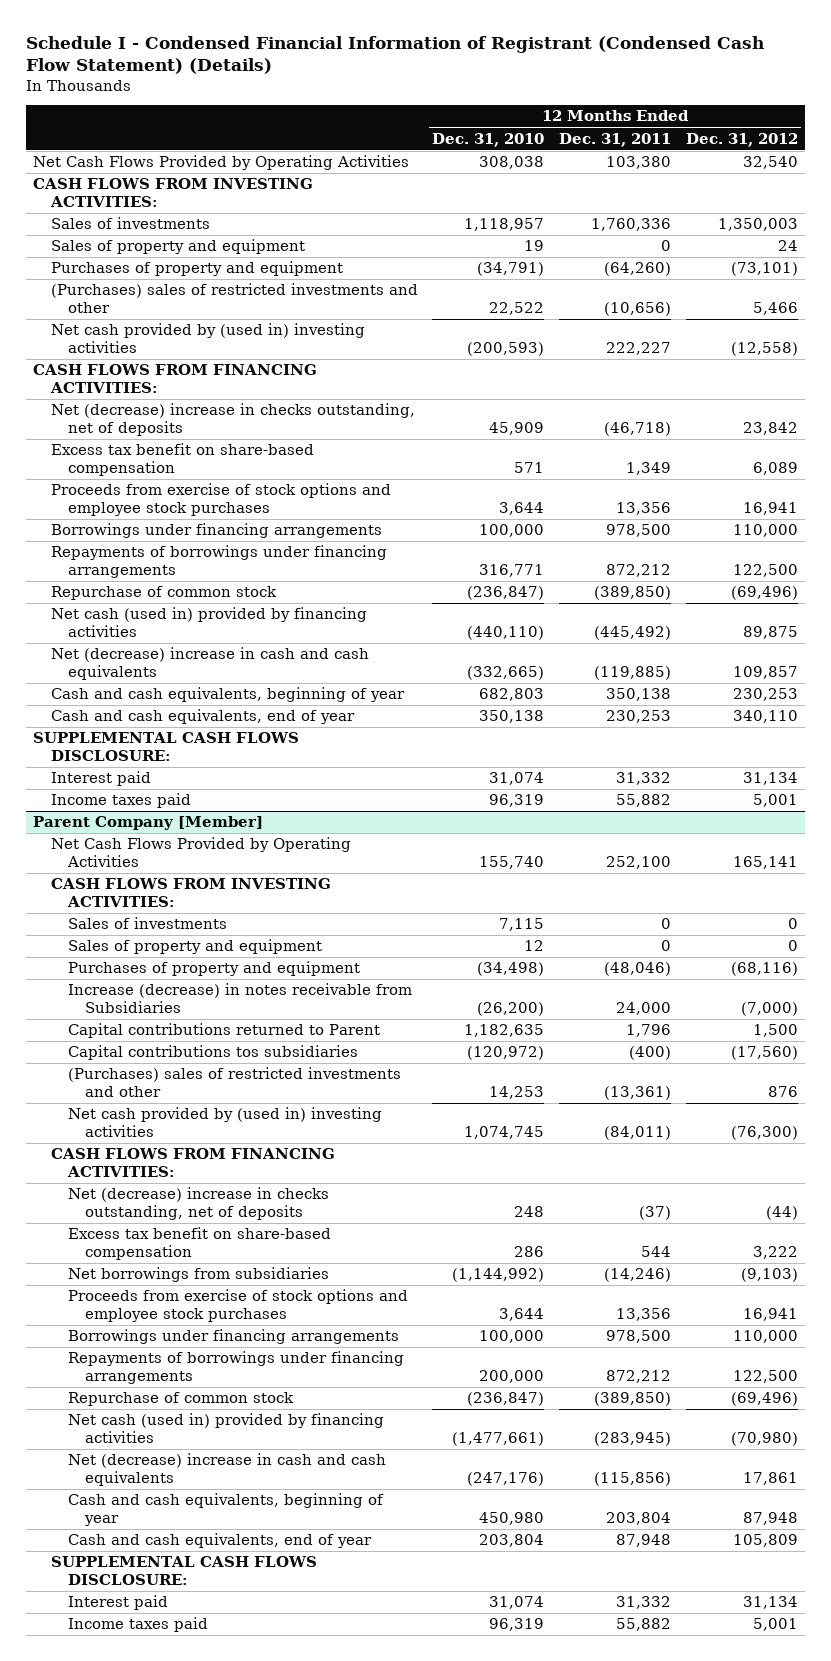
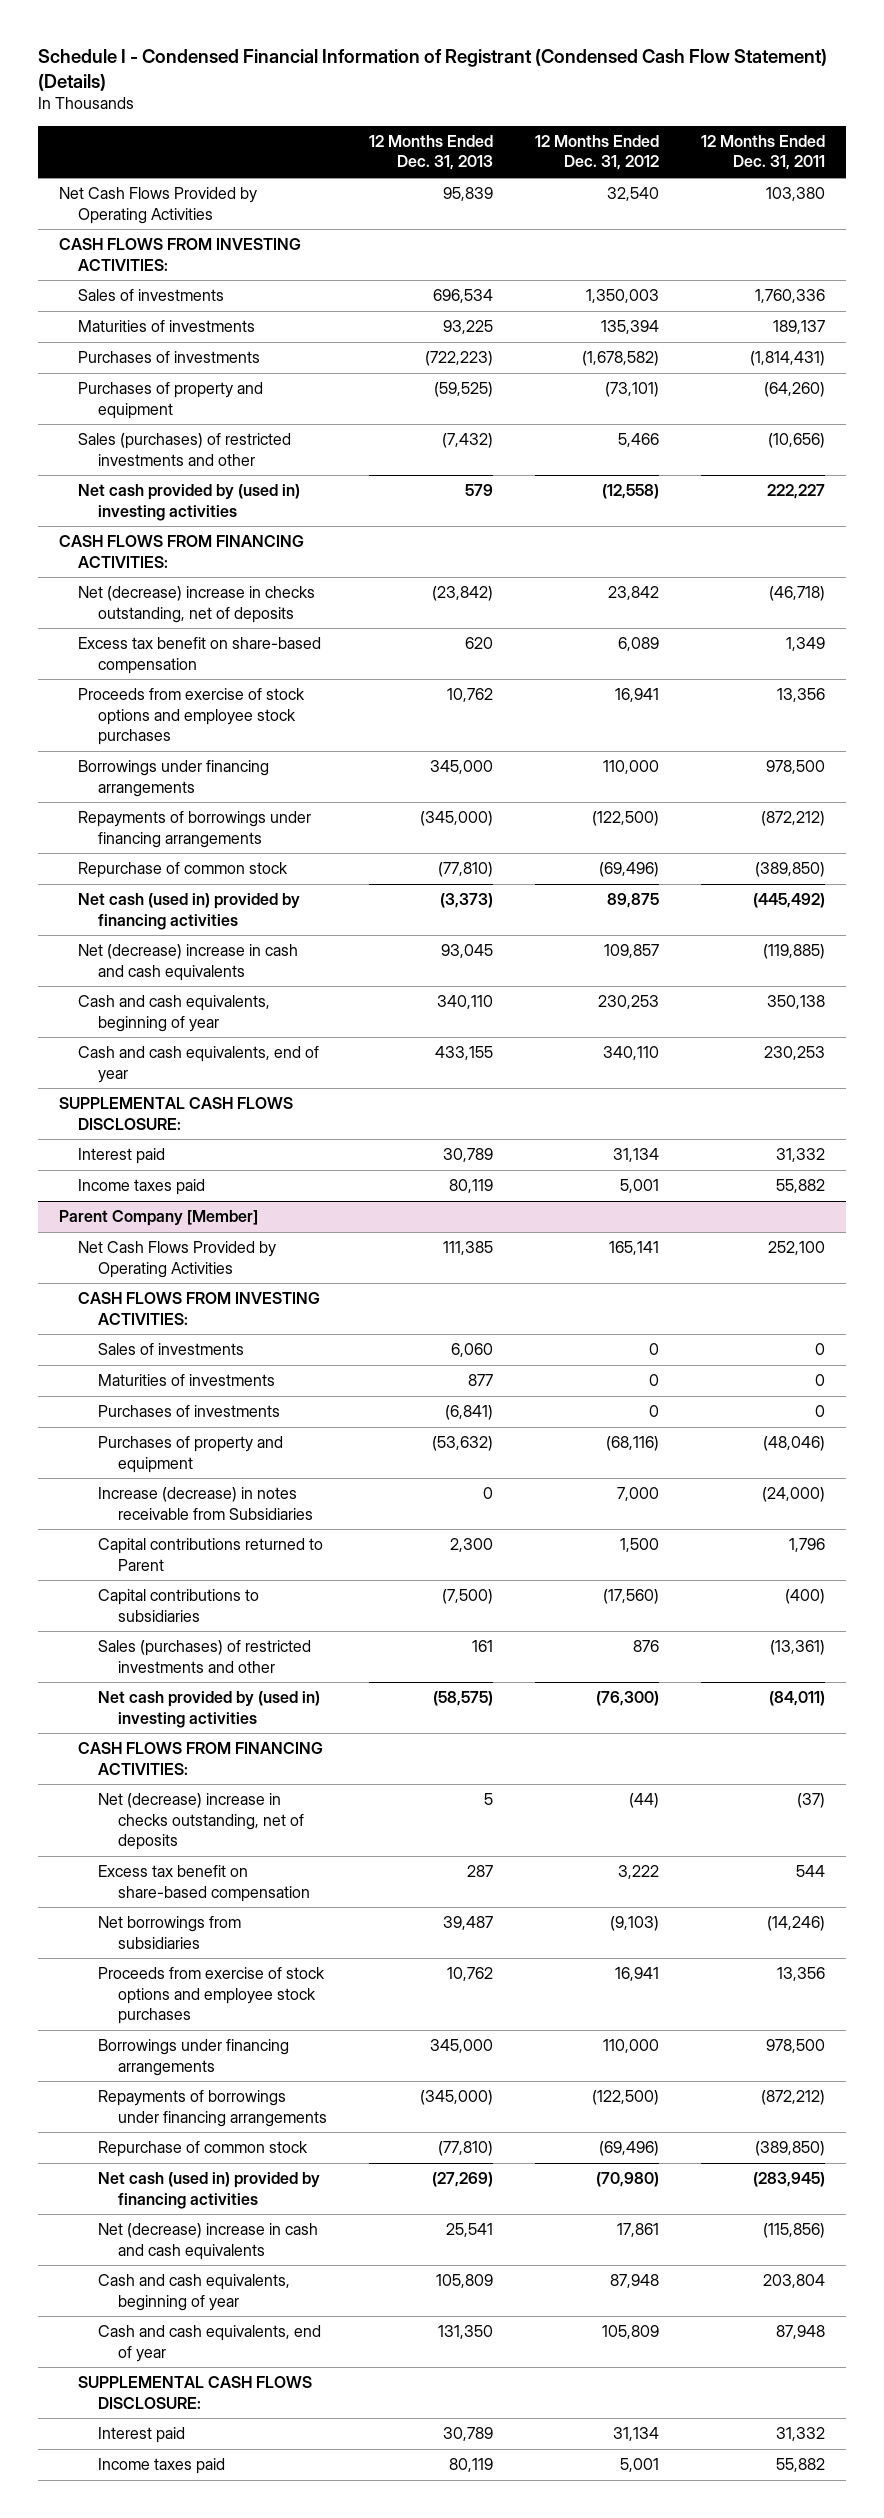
[432,132,545,147] Dec. 31, 2010 -> none
none -> [369,135,494,171] 12 Months Ended Dec. 31, 2013
[50,239,305,255] Sales of property and equipment -> none
none -> [78,320,256,333] Maturities of investments
none -> [78,351,261,364] Purchases of investments
[50,283,418,314] (Purchases) sales of restricted investments and other -> [78,433,292,466] Sales (purchases) of restricted investments and other
[605,564,671,578] 872,212 -> [761,811,826,827] (872,212)
[732,564,798,578] 122,500 -> [592,811,660,827] (122,500)
[67,939,322,955] Sales of property and equipment -> none
none -> [98,1374,276,1387] Maturities of investments
none -> [98,1405,281,1418] Purchases of investments
[615,1002,671,1016] 24,000 -> [762,1487,826,1503] (24,000)
[740,1002,798,1017] (7,000) -> [617,1487,660,1502] 7,000
[67,1045,358,1061] Capital contributions tos subsidiaries -> [98,1589,260,1622] Capital contributions to subsidiaries
[67,1067,401,1098] (Purchases) sales of restricted investments and other -> [98,1640,312,1673] Sales (purchases) of restricted investments and other
[605,1370,671,1384] 872,212 -> [761,2090,826,2106] (872,212)
[732,1370,798,1384] 122,500 -> [592,2090,660,2106] (122,500)

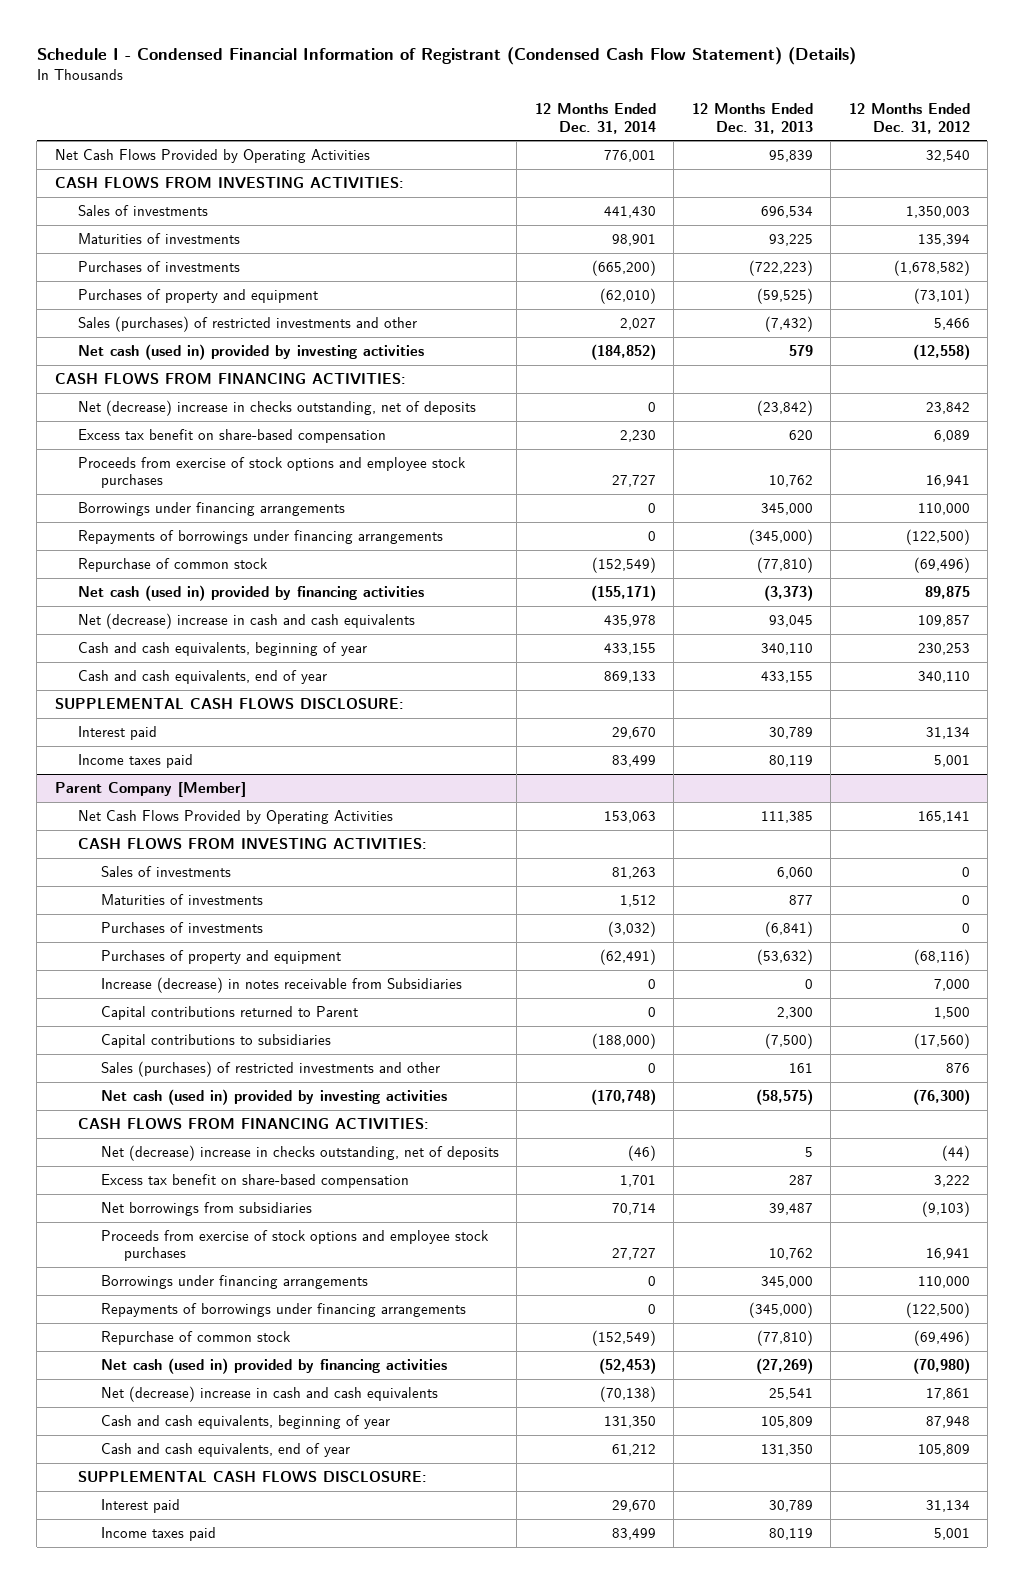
[701,135,826,171] 12 Months Ended Dec. 31, 2011 -> none
none -> [534,103,656,134] 12 Months Ended Dec. 31, 2014
[78,484,301,521] Net cash provided by (used in) investing activities -> [77,344,424,361] Net cash (used in) provided by investing activities
[98,1691,321,1728] Net cash provided by (used in) investing activities -> [100,1089,447,1106] Net cash (used in) provided by investing activities

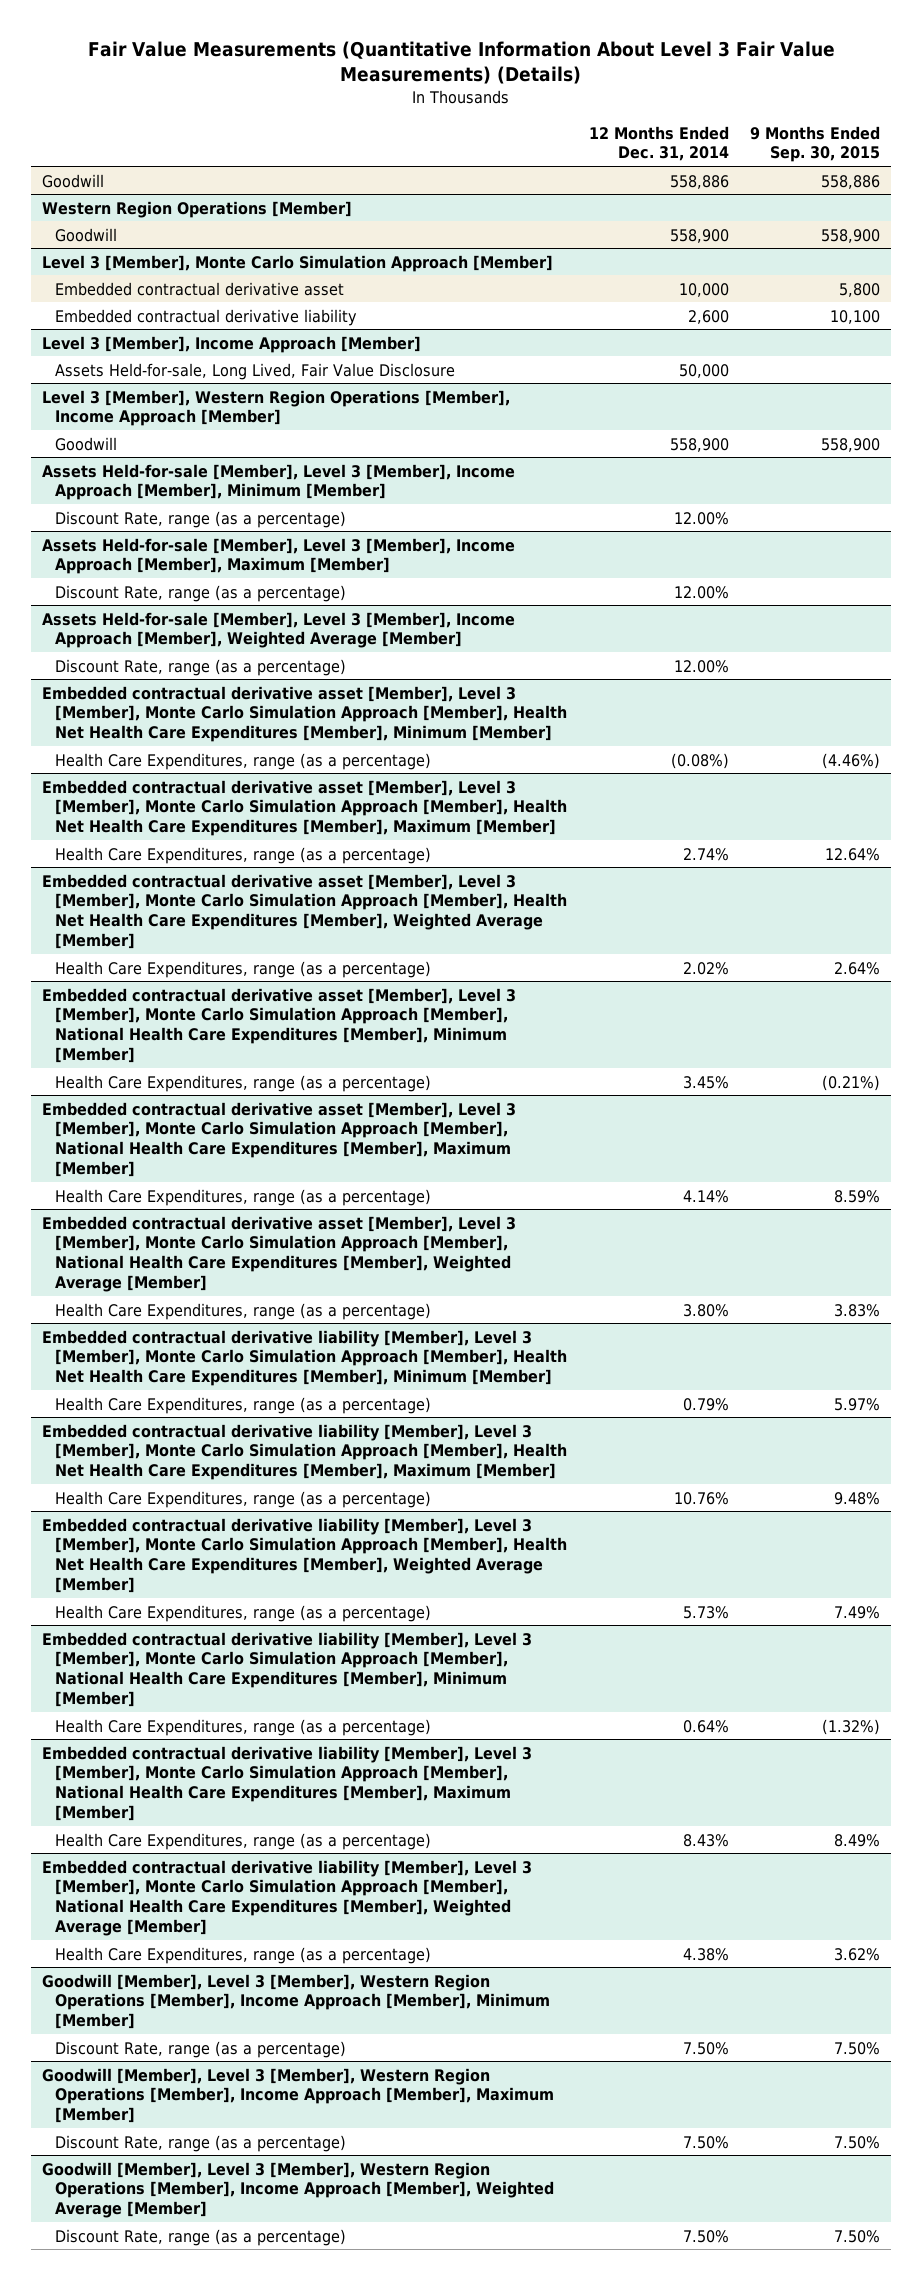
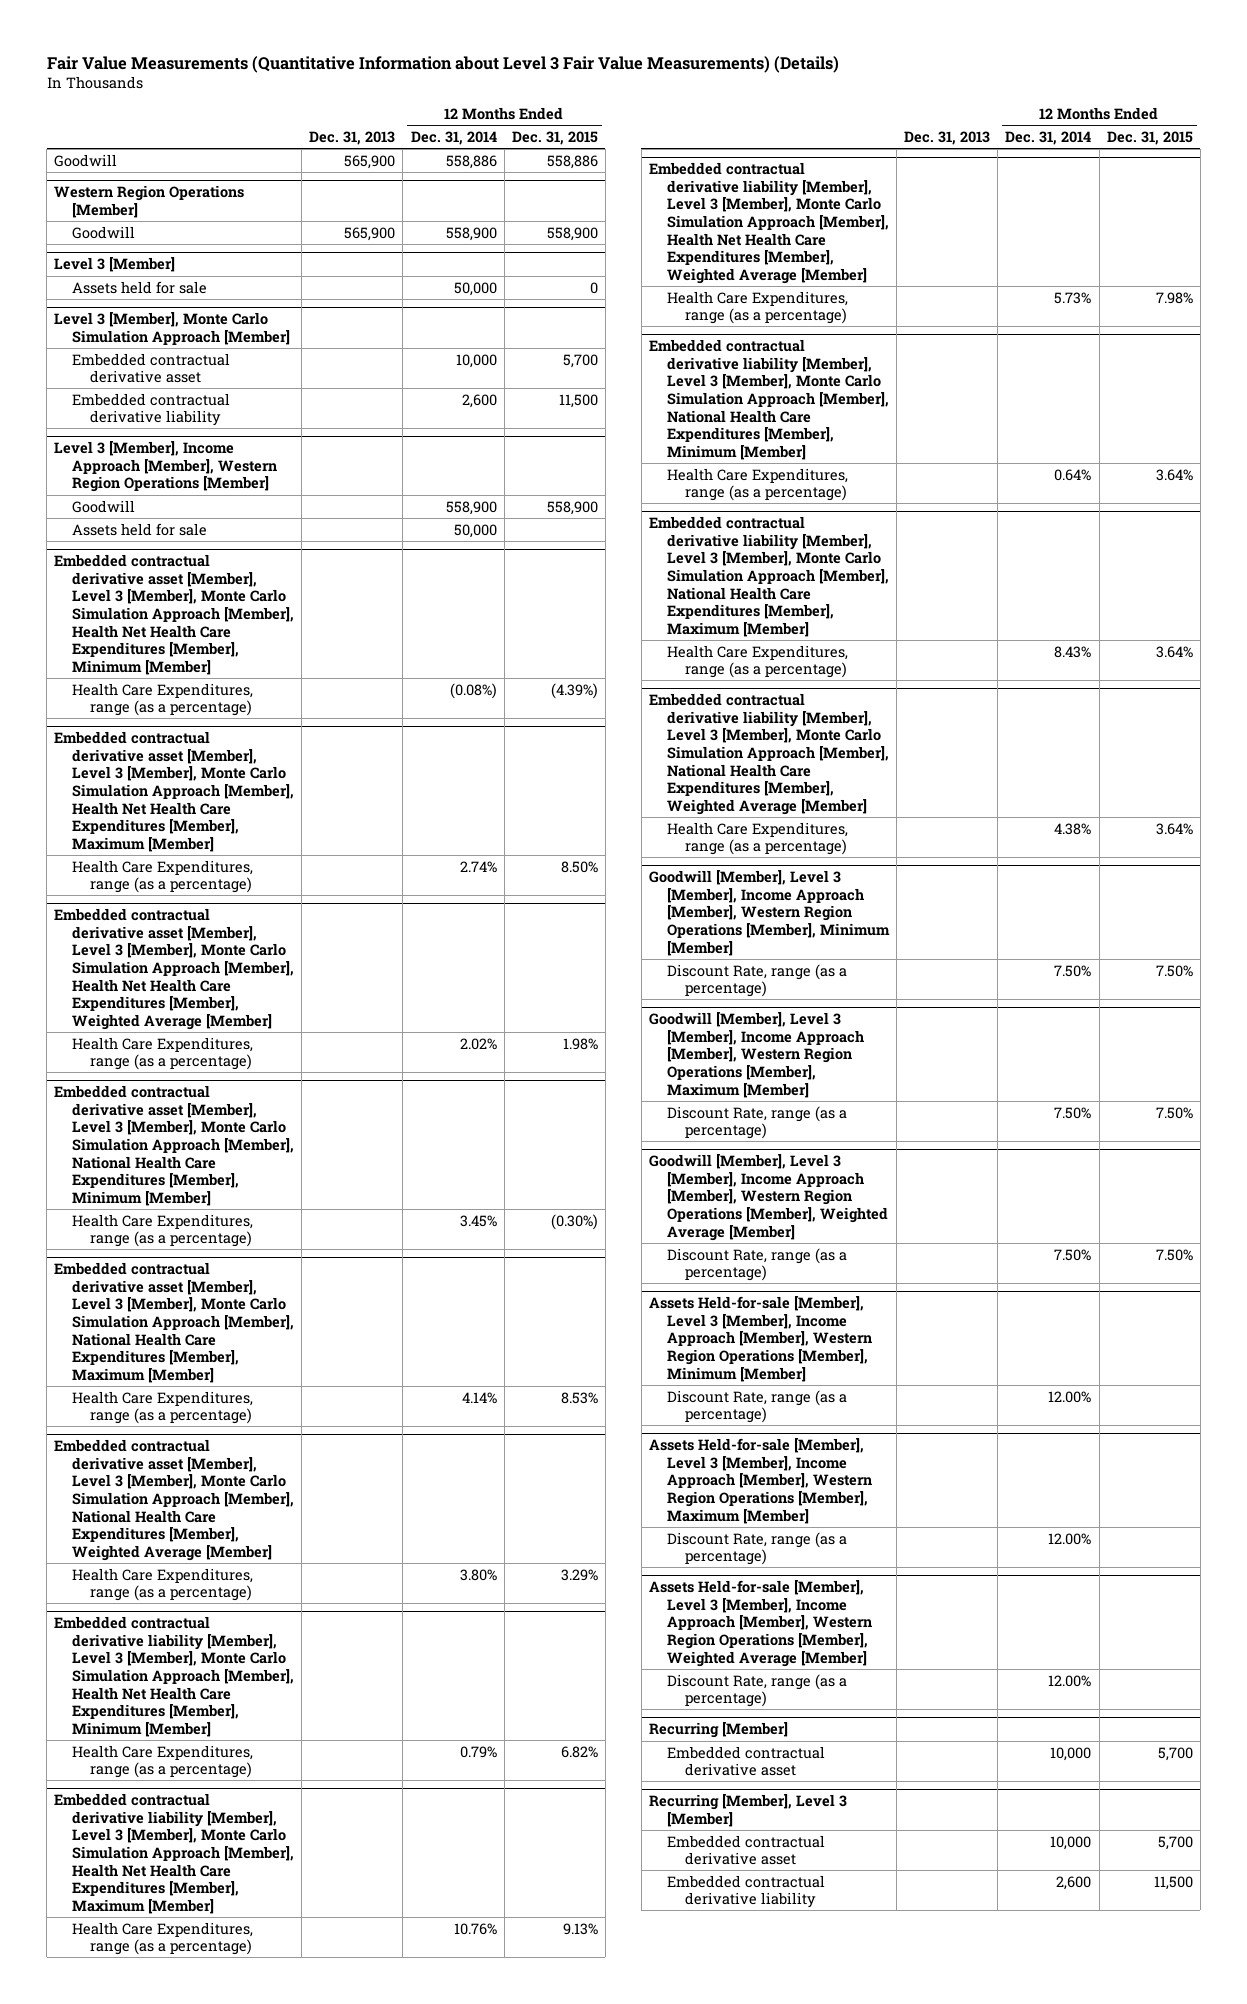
[88,40,836,85] Fair Value Measurements (Quantitative Information About Level 3 Fair Value Measurements) (Details) -> [46,55,839,73] Fair Value Measurements (Quantitative Information about Level 3 Fair Value Measurements) (Details)
[750,125,881,163] 9 Months Ended Sep. 30, 2015 -> none
none -> [309,130,396,145] Dec. 31, 2013
none -> [511,130,598,145] Dec. 31, 2015
none -> [54,257,176,273] Level 3 [Member]
none -> [71,280,207,294] Assets held for sale
[41,335,421,353] Level 3 [Member], Income Approach [Member] -> none
[55,362,456,380] Assets Held-for-sale, Long Lived, Fair Value Disclosure -> none
[41,389,510,427] Level 3 [Member], Western Region Operations [Member], Income Approach [Member] -> [54,441,277,493] Level 3 [Member], Income Approach [Member], Western Region Operations [Member]
[41,463,515,501] Assets Held-for-sale [Member], Level 3 [Member], Income Approach [Member], Minimum [Member] -> none
[55,510,347,528] Discount Rate, range (as a percentage) -> none
[41,537,515,575] Assets Held-for-sale [Member], Level 3 [Member], Income Approach [Member], Maximum [Member] -> none
[55,584,347,602] Discount Rate, range (as a percentage) -> none
[41,611,515,649] Assets Held-for-sale [Member], Level 3 [Member], Income Approach [Member], Weighted Average [Member] -> none
[55,658,347,676] Discount Rate, range (as a percentage) -> none
none -> [71,522,207,536] Assets held for sale
[41,1973,551,2030] Goodwill [Member], Level 3 [Member], Western Region Operations [Member], Income Approach [Member], Minimum [Member] -> [649,870,890,956] Goodwill [Member], Level 3 [Member], Income Approach [Member], Western Region Operations [Member], Minimum [Member]
[41,2067,555,2124] Goodwill [Member], Level 3 [Member], Western Region Operations [Member], Income Approach [Member], Maximum [Member] -> [649,1012,864,1098] Goodwill [Member], Level 3 [Member], Income Approach [Member], Western Region Operations [Member], Maximum [Member]
[41,2161,555,2219] Goodwill [Member], Level 3 [Member], Western Region Operations [Member], Income Approach [Member], Weighted Average [Member] -> [649,1154,888,1241] Goodwill [Member], Level 3 [Member], Income Approach [Member], Western Region Operations [Member], Weighted Average [Member]
none -> [649,1296,872,1382] Assets Held-for-sale [Member], Level 3 [Member], Income Approach [Member], Western Region Operations [Member], Minimum [Member]
none -> [666,1389,847,1424] Discount Rate, range (as a percentage)
none -> [649,1438,872,1524] Assets Held-for-sale [Member], Level 3 [Member], Income Approach [Member], Western Region Operations [Member], Maximum [Member]
none -> [666,1531,847,1566] Discount Rate, range (as a percentage)
none -> [649,1580,872,1667] Assets Held-for-sale [Member], Level 3 [Member], Income Approach [Member], Western Region Operations [Member], Weighted Average [Member]
none -> [666,1673,847,1708] Discount Rate, range (as a percentage)
none -> [649,1722,789,1739] Recurring [Member]
none -> [666,1745,825,1777] Embedded contractual derivative asset
none -> [649,1794,848,1827] Recurring [Member], Level 3 [Member]
none -> [666,1834,825,1866] Embedded contractual derivative asset
none -> [666,1874,825,1909] Embedded contractual derivative liability

